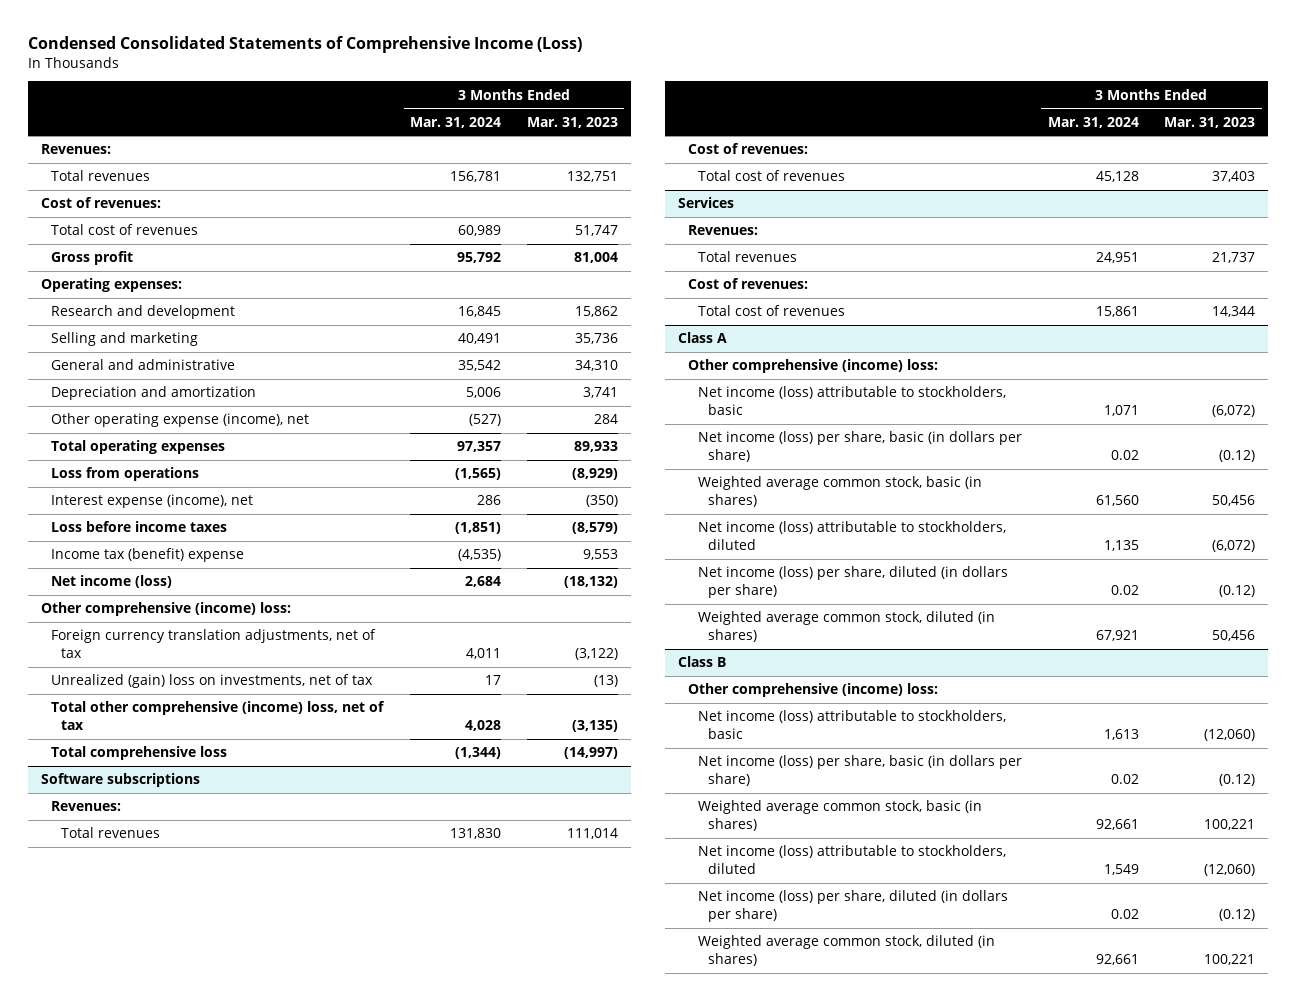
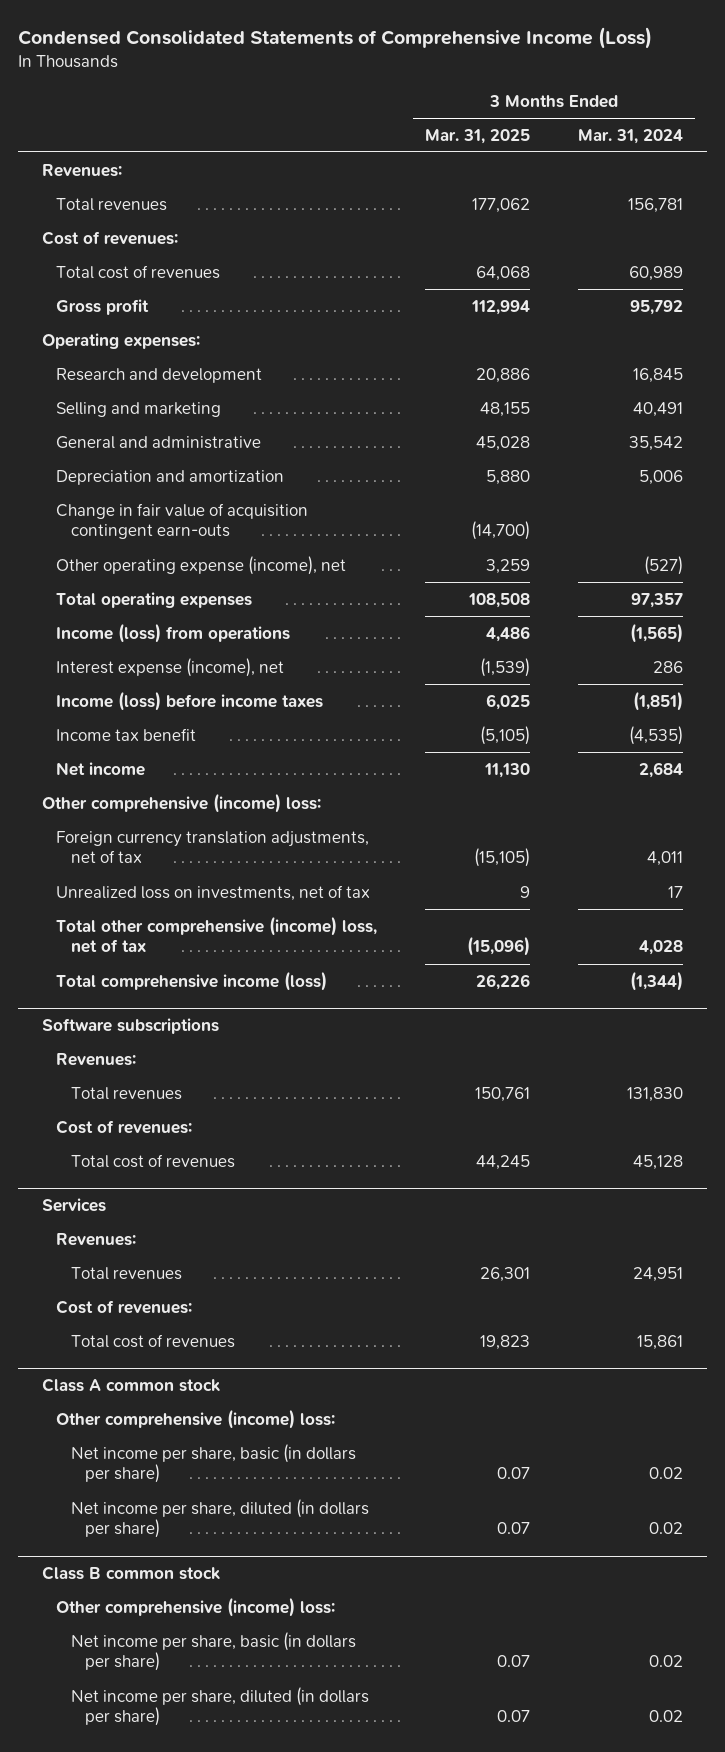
[526,116,618,128] Mar. 31, 2023 -> none
none -> [425,128,531,144] Mar. 31, 2025
none -> [56,502,309,540] Change in fair value of acquisition contingent earn-outs
[50,467,199,482] Loss from operations -> [56,622,291,643] Income (loss) from operations
[50,521,227,533] Loss before income taxes -> [56,690,324,711] Income (loss) before income taxes
[50,548,244,563] Income tax (benefit) expense -> [56,727,197,741] Income tax benefit
[50,575,172,589] Net income (loss) -> [56,761,146,776] Net income
[50,674,373,689] Unrealized (gain) loss on investments, net of tax -> [56,884,371,901] Unrealized loss on investments, net of tax
[50,746,227,761] Total comprehensive loss -> [56,970,328,991] Total comprehensive income (loss)
[677,332,727,344] Class A -> [42,1378,221,1393] Class A common stock
[698,386,1007,416] Net income (loss) attributable to stockholders, basic -> none
[698,476,983,508] Weighted average common stock, basic (in shares) -> none
[698,521,1007,551] Net income (loss) attributable to stockholders, diluted -> none
[698,611,996,643] Weighted average common stock, diluted (in shares) -> none
[698,431,1023,463] Net income (loss) per share, basic (in dollars per share) -> [70,1443,356,1484] Net income per share, basic (in dollars per share)
[698,566,1009,599] Net income (loss) per share, diluted (in dollars per share) -> [70,1498,369,1539] Net income per share, diluted (in dollars per share)
[677,656,726,668] Class B -> [42,1566,221,1581] Class B common stock
[698,710,1007,740] Net income (loss) attributable to stockholders, basic -> none
[698,800,983,832] Weighted average common stock, basic (in shares) -> none
[698,845,1007,875] Net income (loss) attributable to stockholders, diluted -> none
[698,935,996,967] Weighted average common stock, diluted (in shares) -> none
[698,755,1023,787] Net income (loss) per share, basic (in dollars per share) -> [70,1631,356,1672] Net income per share, basic (in dollars per share)
[698,890,1009,923] Net income (loss) per share, diluted (in dollars per share) -> [70,1686,369,1727] Net income per share, diluted (in dollars per share)

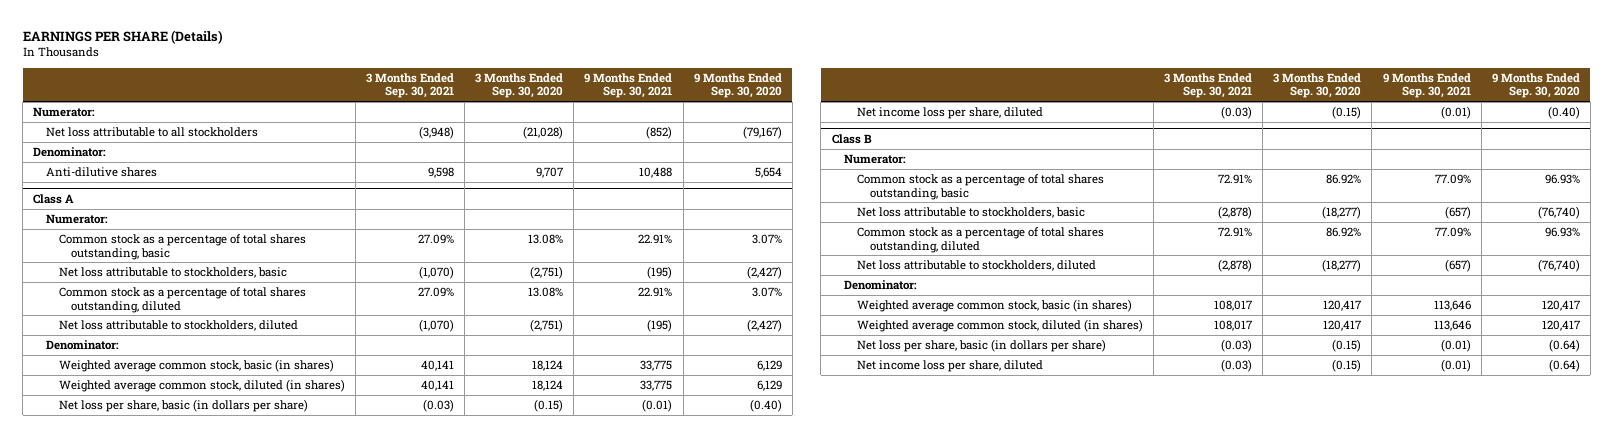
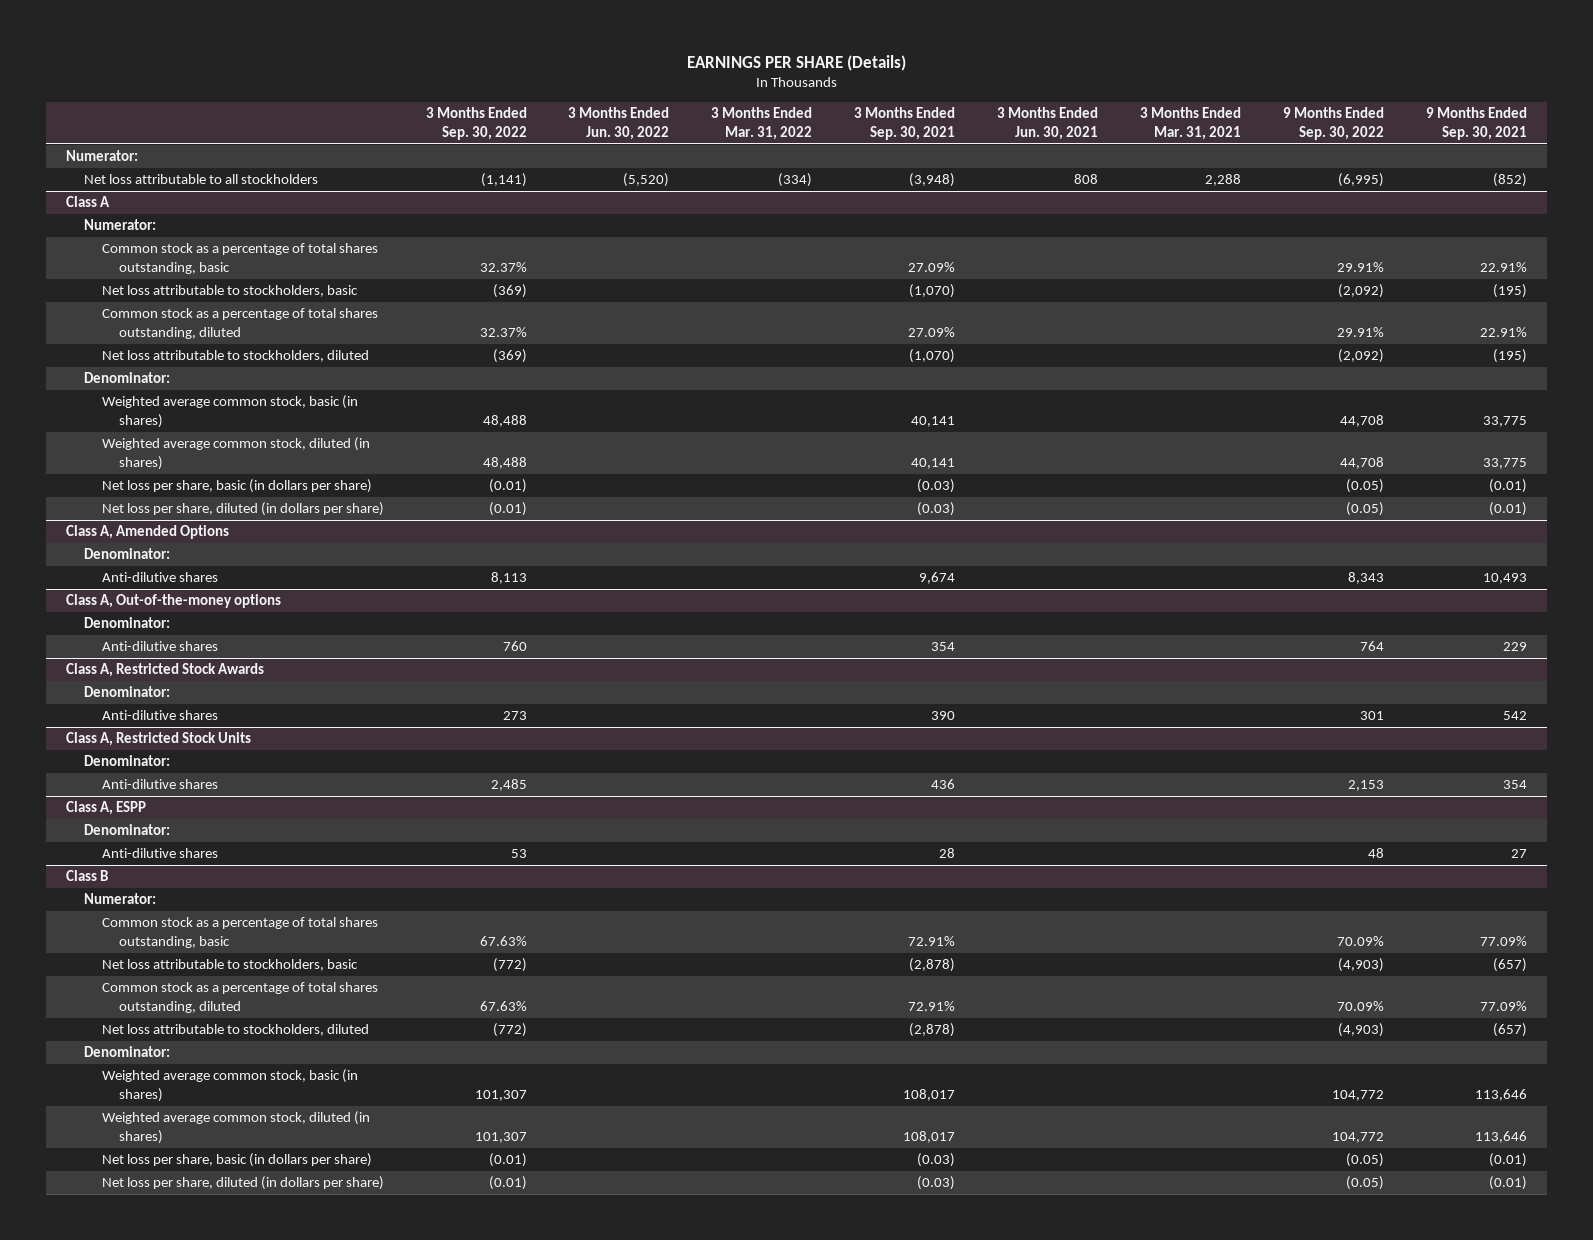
[475,72,564,99] 3 Months Ended Sep. 30, 2020 -> none
[693,72,782,99] 9 Months Ended Sep. 30, 2020 -> none
none -> [425,107,527,140] 3 Months Ended Sep. 30, 2022
none -> [568,107,670,140] 3 Months Ended Jun. 30, 2022
none -> [711,107,813,140] 3 Months Ended Mar. 31, 2022
none -> [996,107,1098,140] 3 Months Ended Jun. 30, 2021
none -> [1139,107,1241,140] 3 Months Ended Mar. 31, 2021
none -> [1282,107,1384,140] 9 Months Ended Sep. 30, 2022
[33,146,107,157] Denominator: -> none
[46,166,158,177] Anti-dilutive shares -> none
[856,106,1043,119] Net income loss per share, diluted -> [101,502,384,517] Net loss per share, diluted (in dollars per share)
none -> [66,525,230,540] Class A, Amended Options
none -> [84,548,171,560] Denominator:
none -> [101,572,218,583] Anti-dilutive shares
none -> [66,594,282,609] Class A, Out-of-the-money options
none -> [84,617,171,629] Denominator:
none -> [101,641,218,652] Anti-dilutive shares
none -> [66,663,265,678] Class A, Restricted Stock Awards
none -> [84,686,171,698] Denominator:
none -> [101,710,218,721] Anti-dilutive shares
none -> [66,732,252,747] Class A, Restricted Stock Units
none -> [84,755,171,767] Denominator:
none -> [101,779,218,790] Anti-dilutive shares
none -> [66,801,147,816] Class A, ESPP
none -> [84,824,171,836] Denominator:
none -> [101,848,218,859] Anti-dilutive shares
[856,359,1043,372] Net income loss per share, diluted -> [101,1176,384,1191] Net loss per share, diluted (in dollars per share)

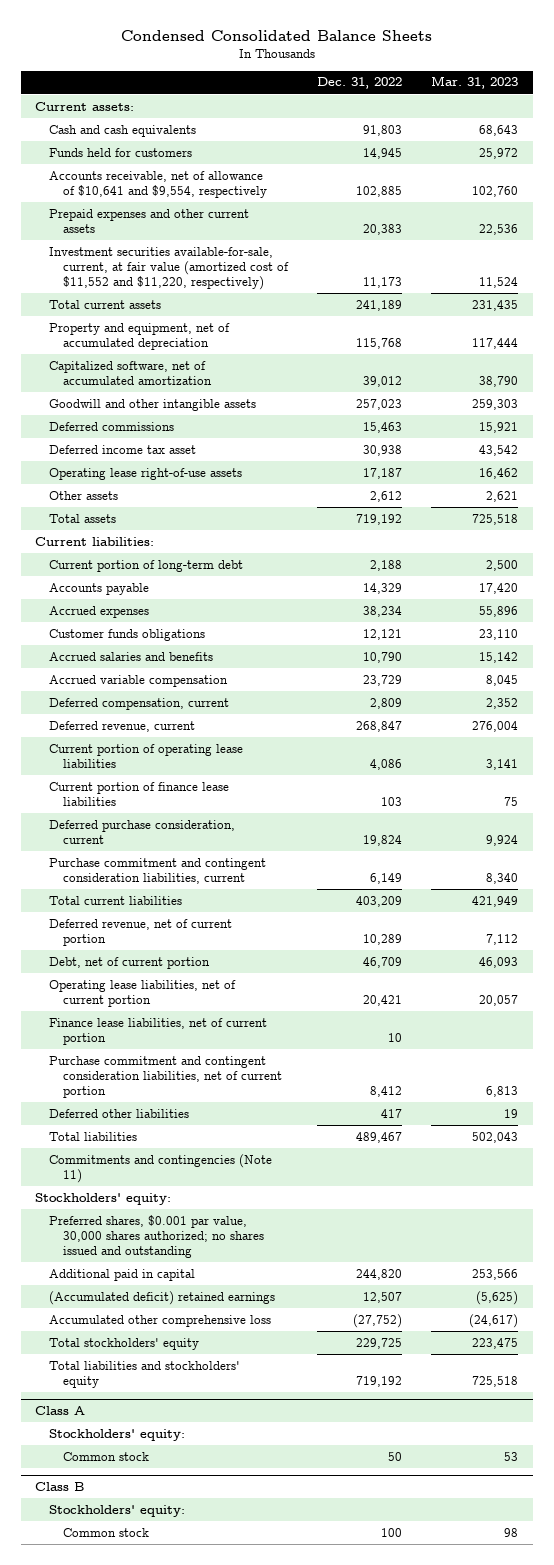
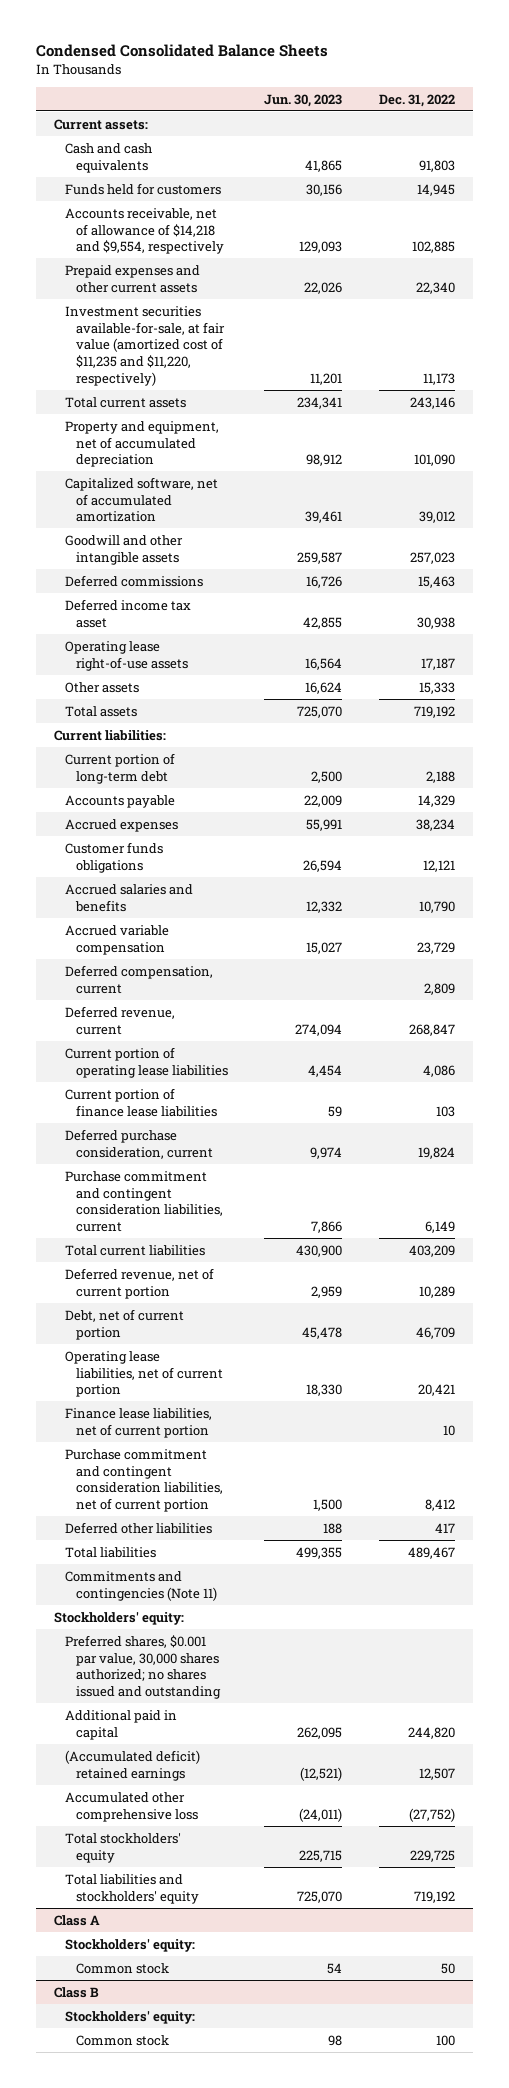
[431,76,519,90] Mar. 31, 2023 -> none
none -> [264,93,343,107] Jun. 30, 2023
[49,170,268,198] Accounts receivable, net of allowance of $10,641 and $9,554, respectively -> [64,207,224,255] Accounts receivable, net of allowance of $14,218 and $9,554, respectively
[363,223,403,235] 20,383 -> [415,281,455,294] 22,340
[49,246,290,290] Investment securities available-for-sale, current, at fair value (amortized cost of $11,552 and $11,220, respectively) -> [64,305,225,387] Investment securities available-for-sale, at fair value (amortized cost of $11,235 and $11,220, respectively)
[356,299,403,311] 241,189 -> [409,396,455,409] 243,146
[356,337,403,349] 115,768 -> [413,454,455,467] 101,090
[370,490,403,502] 2,612 -> [418,681,455,694] 15,333

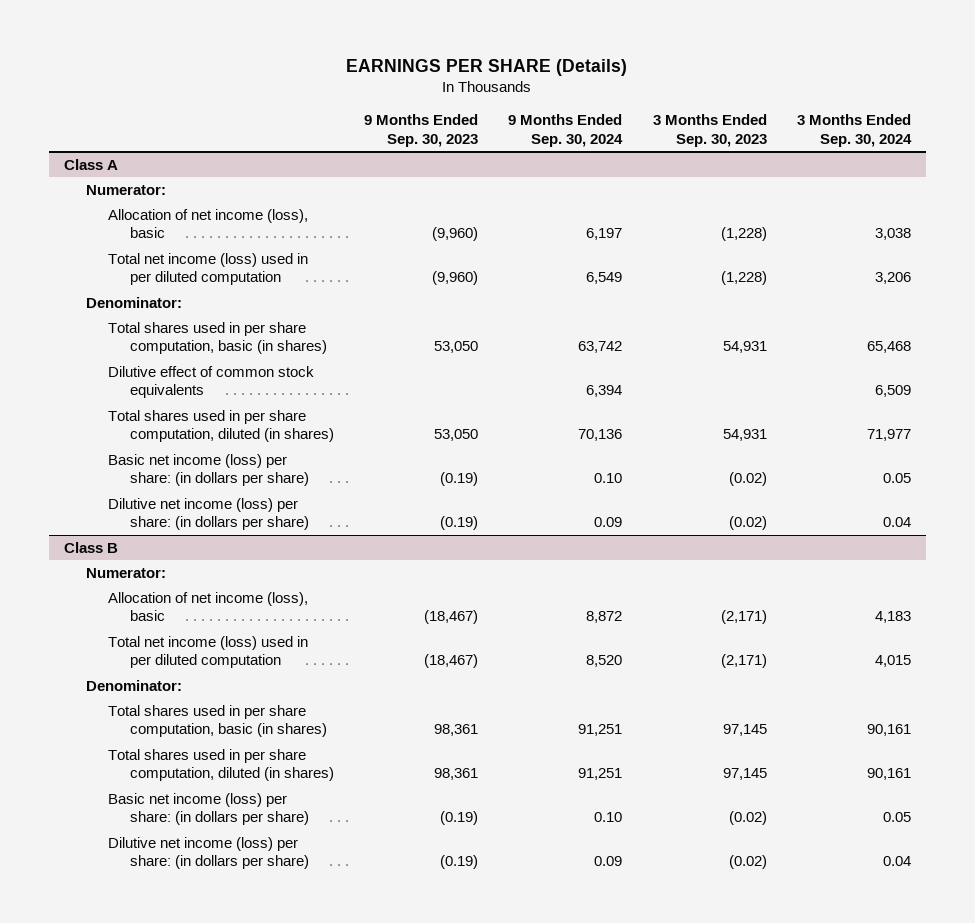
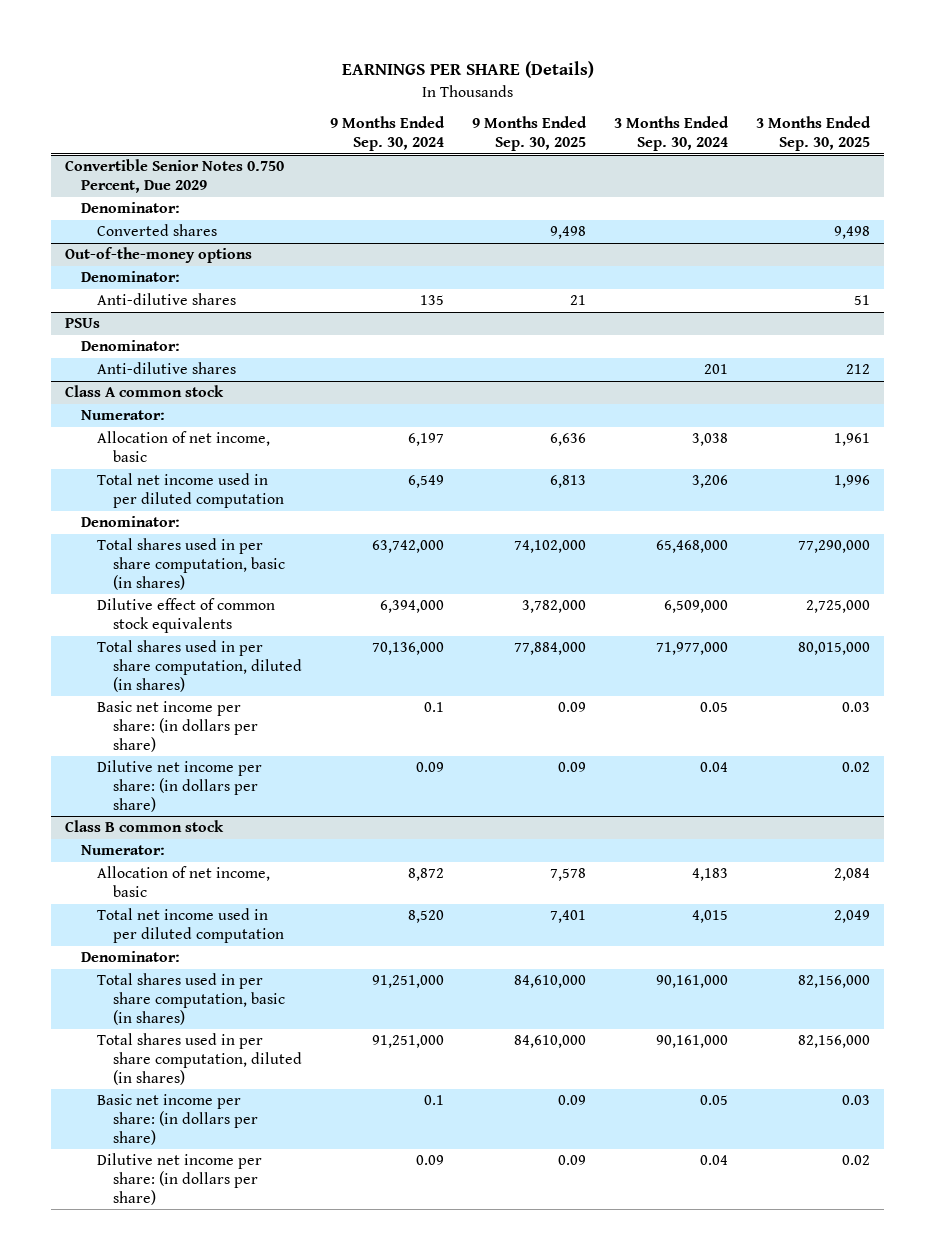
[364,114,479,147] 9 Months Ended Sep. 30, 2023 -> none
[652,114,767,147] 3 Months Ended Sep. 30, 2023 -> none
none -> [472,116,588,152] 9 Months Ended Sep. 30, 2025
none -> [756,116,872,152] 3 Months Ended Sep. 30, 2025
none -> [65,159,285,194] Convertible Senior Notes 0.750 Percent, Due 2029
none -> [81,202,181,214] Denominator:
none -> [97,224,218,237] Converted shares
none -> [65,247,253,264] Out-of-the-money options
none -> [81,271,181,283] Denominator:
none -> [97,293,237,306] Anti-dilutive shares
none -> [65,318,101,329] PSUs
none -> [81,340,181,352] Denominator:
none -> [97,362,237,375] Anti-dilutive shares
[63,158,118,170] Class A -> [65,385,225,398] Class A common stock
[107,208,308,239] Allocation of net income (loss), basic -> [97,431,271,463] Allocation of net income, basic
[107,252,308,286] Total net income (loss) used in per diluted computation -> [97,473,285,509] Total net income used in per diluted computation
[578,341,623,354] 63,742 -> [372,540,445,554] 63,742,000
[867,341,912,354] 65,468 -> [656,540,729,554] 65,468,000
[586,385,623,398] 6,394 -> [380,600,445,614] 6,394,000
[875,385,912,398] 6,509 -> [664,600,729,614] 6,509,000
[578,429,623,442] 70,136 -> [372,642,445,656] 70,136,000
[867,429,912,442] 71,977 -> [656,642,729,656] 71,977,000
[107,453,309,487] Basic net income (loss) per share: (in dollars per share) -> [97,701,259,752] Basic net income per share: (in dollars per share)
[594,473,623,484] 0.10 -> [424,702,445,713] 0.1
[107,497,309,531] Dilutive net income (loss) per share: (in dollars per share) -> [97,760,263,812] Dilutive net income per share: (in dollars per share)
[63,541,118,553] Class B -> [65,820,225,833] Class B common stock
[107,591,308,622] Allocation of net income (loss), basic -> [97,866,271,898] Allocation of net income, basic
[107,635,308,669] Total net income (loss) used in per diluted computation -> [97,908,285,944] Total net income used in per diluted computation
[578,724,623,737] 91,251 -> [372,975,445,989] 91,251,000
[867,724,912,737] 90,161 -> [656,975,729,989] 90,161,000
[578,768,623,781] 91,251 -> [372,1035,445,1049] 91,251,000
[867,768,912,781] 90,161 -> [656,1035,729,1049] 90,161,000
[107,792,309,826] Basic net income (loss) per share: (in dollars per share) -> [97,1094,259,1145] Basic net income per share: (in dollars per share)
[594,812,623,823] 0.10 -> [424,1095,445,1106] 0.1
[107,836,309,870] Dilutive net income (loss) per share: (in dollars per share) -> [97,1153,263,1205] Dilutive net income per share: (in dollars per share)

